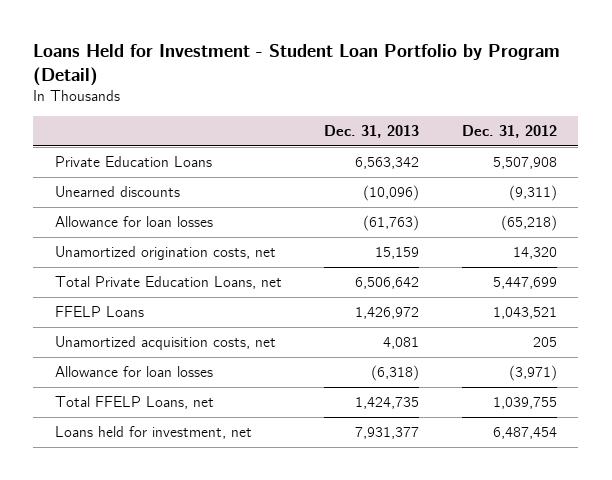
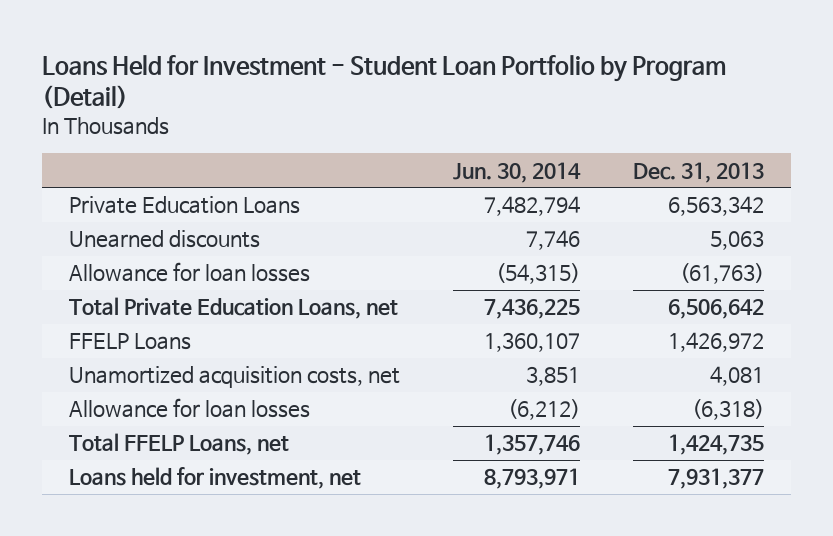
[461,125,557,139] Dec. 31, 2012 -> none
none -> [453,161,582,183] Jun. 30, 2014
[363,185,420,202] (10,096) -> [710,230,765,251] 5,063
[54,246,276,261] Unamortized origination costs, net -> none

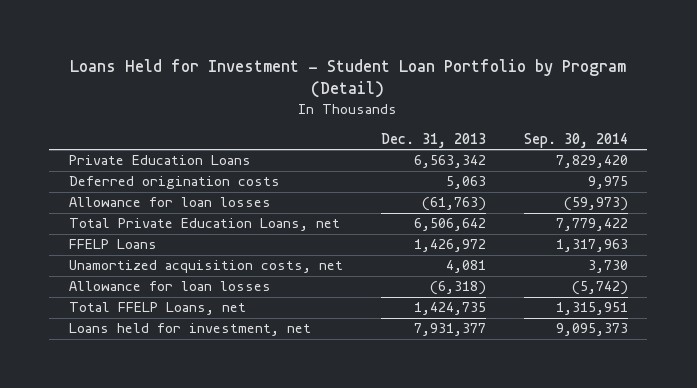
[453,161,582,183] Jun. 30, 2014 -> none
none -> [524,132,629,148] Sep. 30, 2014
[68,230,260,249] Unearned discounts -> [68,176,280,190] Deferred origination costs

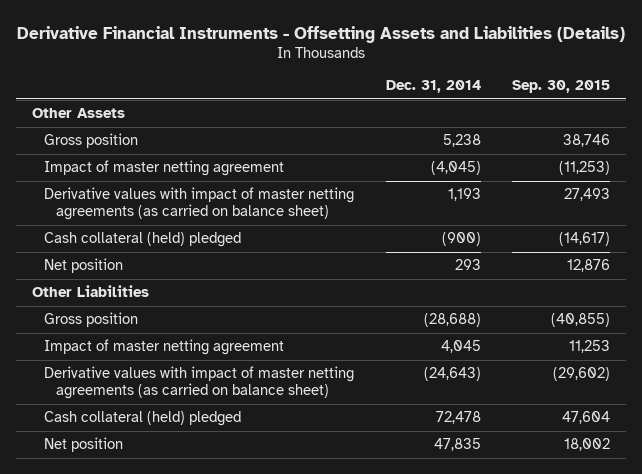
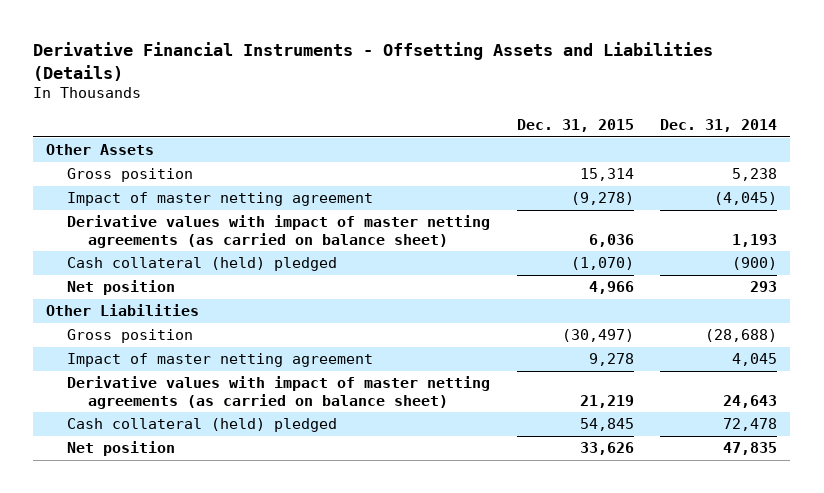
[511,80,610,94] Sep. 30, 2015 -> none
none -> [516,119,634,133] Dec. 31, 2015
[423,367,481,382] (24,643) -> [723,394,778,408] 24,643

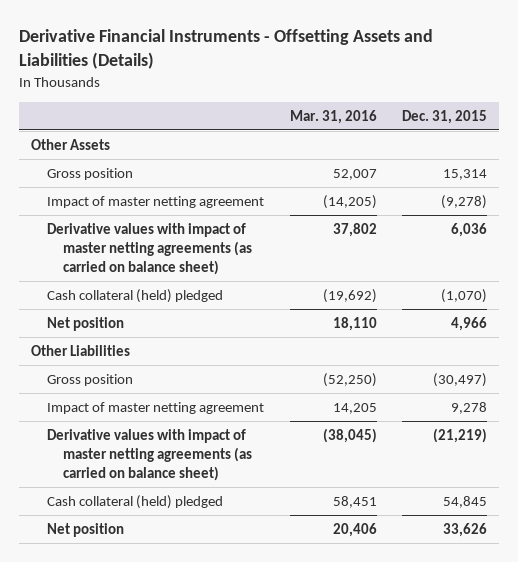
[660,119,778,133] Dec. 31, 2014 -> none
none -> [289,109,377,124] Mar. 31, 2016
[579,394,634,408] 21,219 -> [432,428,487,444] (21,219)

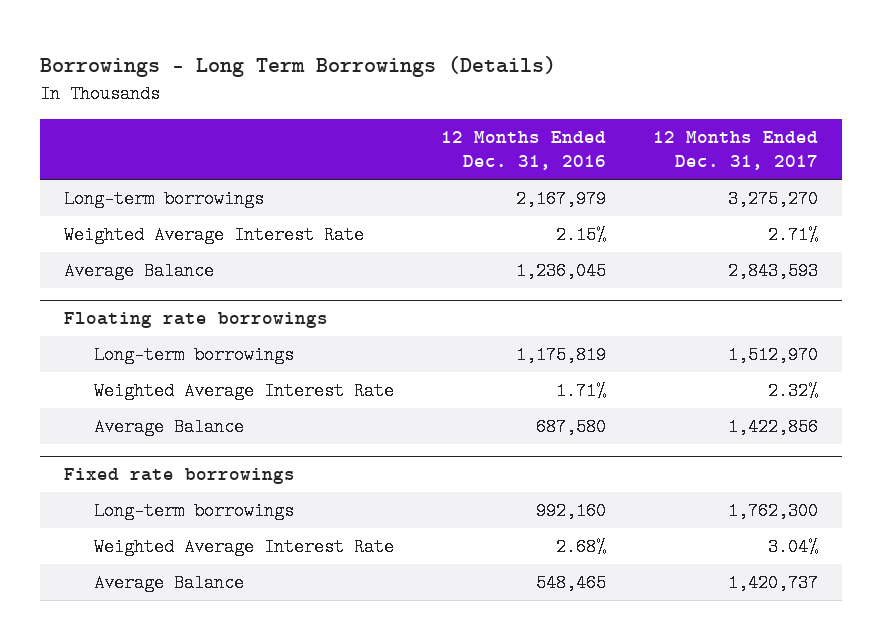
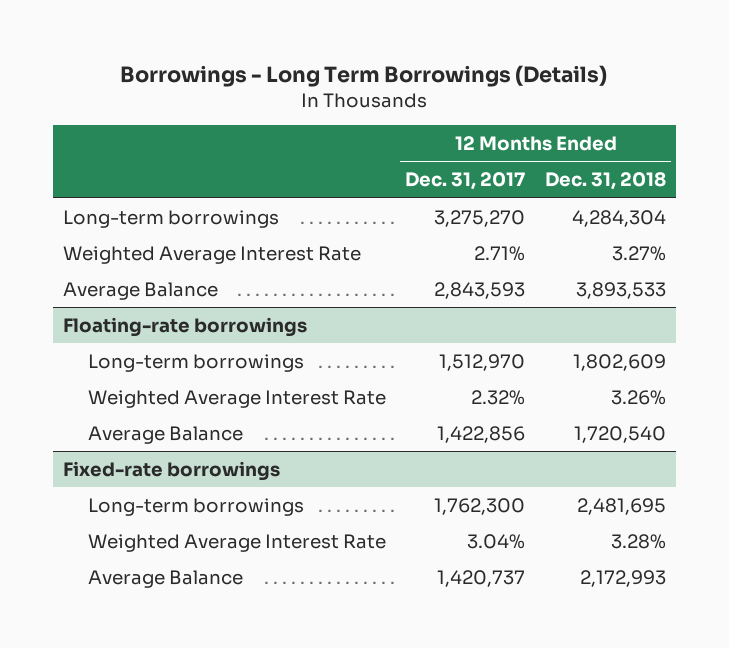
[441,130,607,171] 12 Months Ended Dec. 31, 2016 -> none
none -> [544,172,666,191] Dec. 31, 2018
[63,312,328,329] Floating rate borrowings -> [63,316,308,337] Floating-rate borrowings
[63,468,295,485] Fixed rate borrowings -> [63,460,281,481] Fixed-rate borrowings

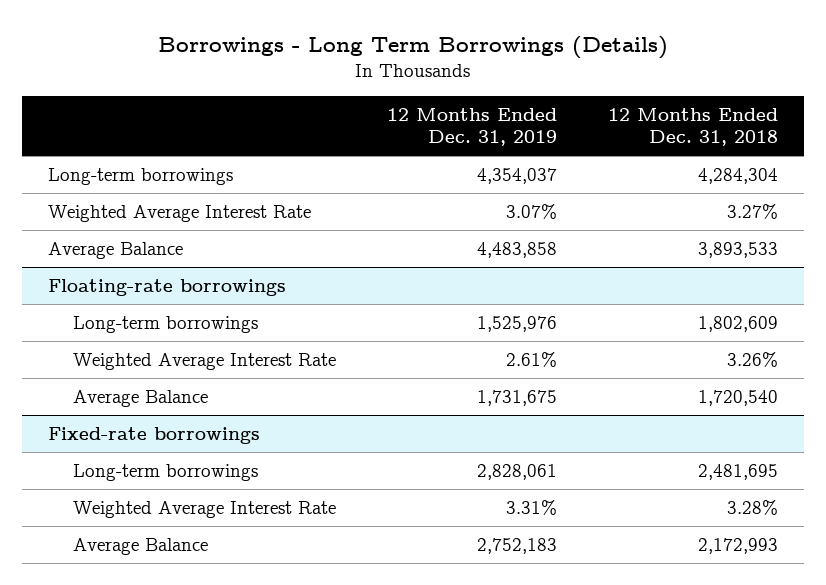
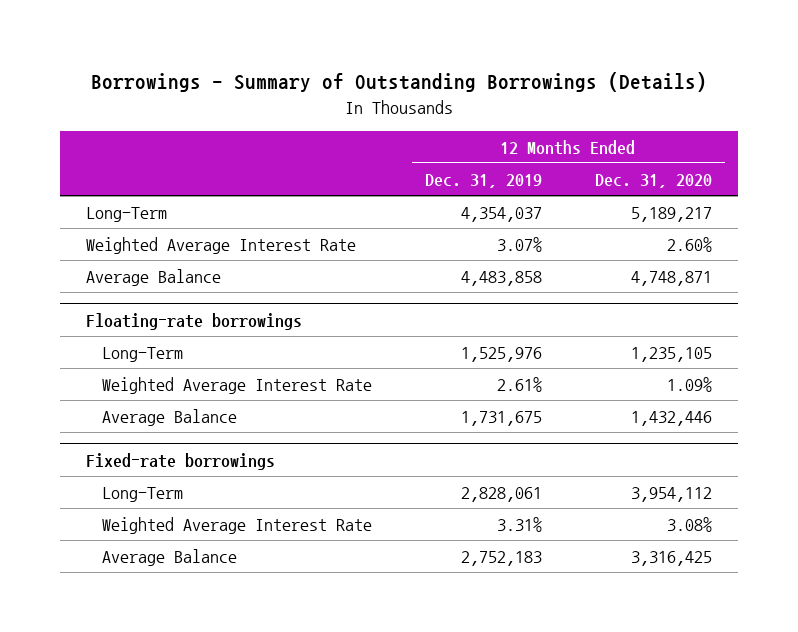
[158,35,669,59] Borrowings - Long Term Borrowings (Details) -> [90,72,707,93] Borrowings - Summary of Outstanding Borrowings (Details)
[608,107,779,147] 12 Months Ended Dec. 31, 2018 -> none
none -> [594,173,712,188] Dec. 31, 2020
[48,168,234,186] Long-term borrowings -> [86,206,168,222] Long-Term
[72,316,258,334] Long-term borrowings -> [102,346,184,362] Long-Term
[72,464,258,482] Long-term borrowings -> [102,486,184,502] Long-Term

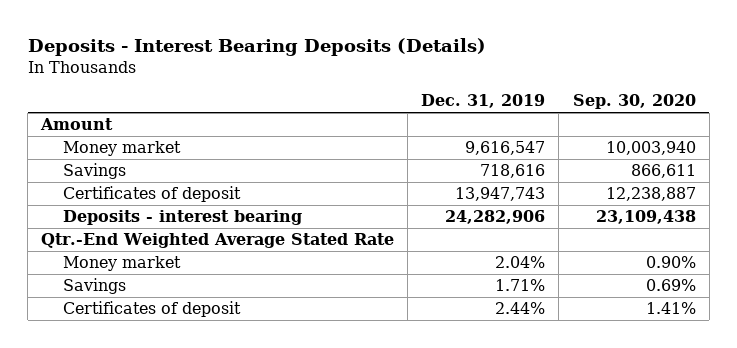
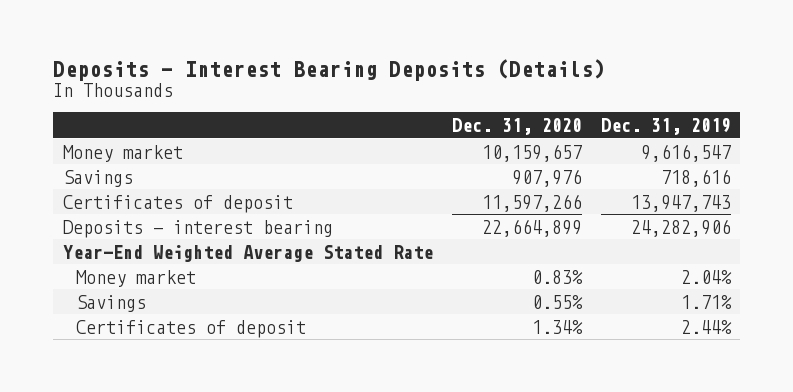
[572,94,696,110] Sep. 30, 2020 -> none
none -> [451,117,582,135] Dec. 31, 2020
[40,118,114,131] Amount -> none
[41,233,395,249] Qtr.-End Weighted Average Stated Rate -> [62,244,433,262] Year-End Weighted Average Stated Rate

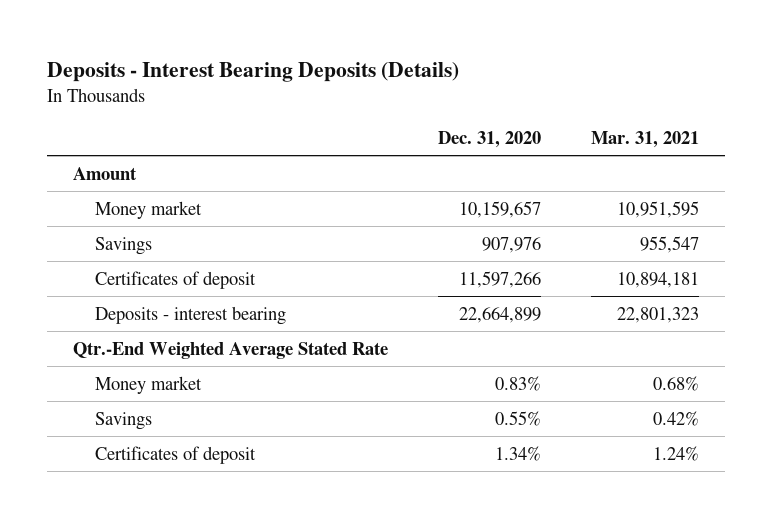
[600,117,731,135] Dec. 31, 2019 -> none
none -> [591,131,700,149] Mar. 31, 2021
none -> [72,166,137,180] Amount
[62,244,433,262] Year-End Weighted Average Stated Rate -> [72,341,388,359] Qtr.-End Weighted Average Stated Rate

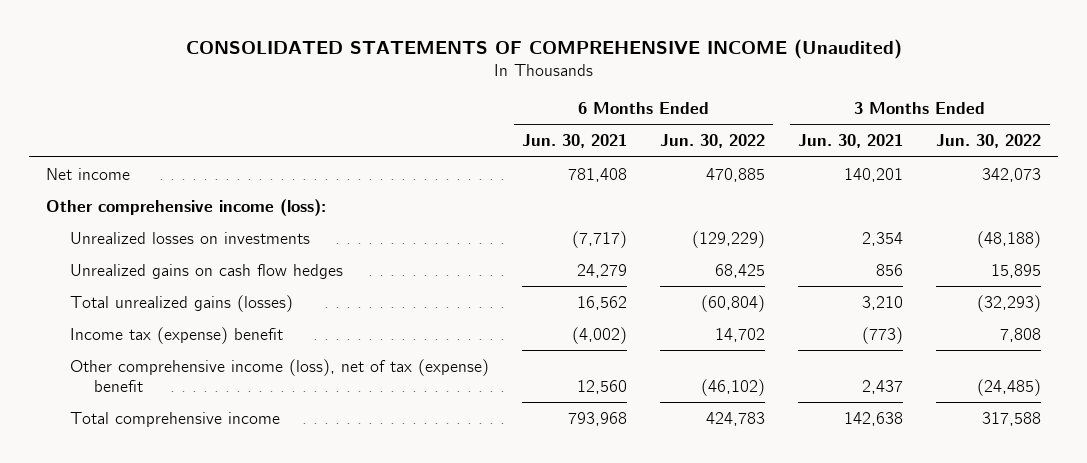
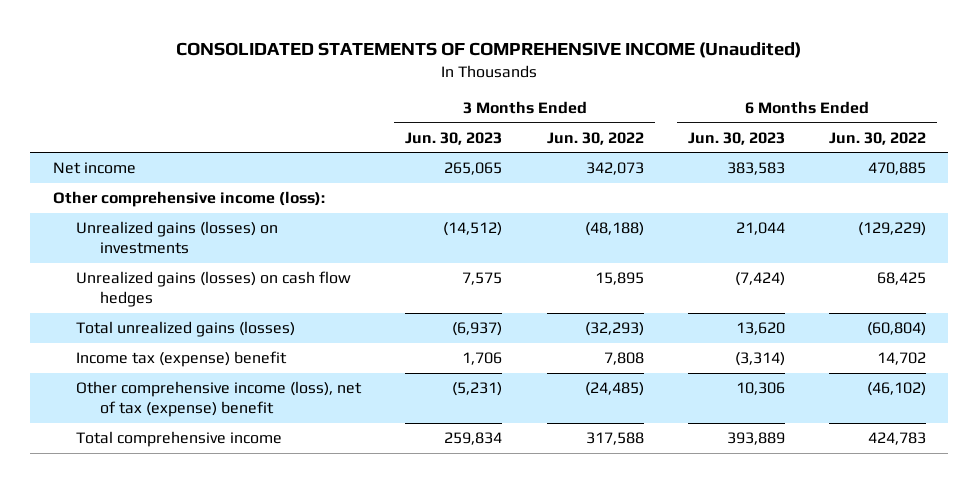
[521,134,627,149] Jun. 30, 2021 -> none
[798,134,904,149] Jun. 30, 2021 -> none
none -> [405,131,503,145] Jun. 30, 2023
none -> [687,131,785,145] Jun. 30, 2023
[69,231,310,244] Unrealized losses on investments -> [76,221,279,255] Unrealized gains (losses) on investments
[69,263,343,279] Unrealized gains on cash flow hedges -> [76,271,352,308] Unrealized gains (losses) on cash flow hedges

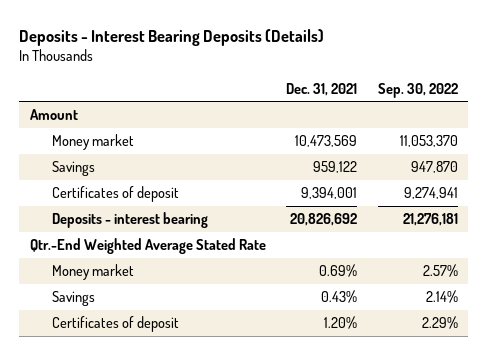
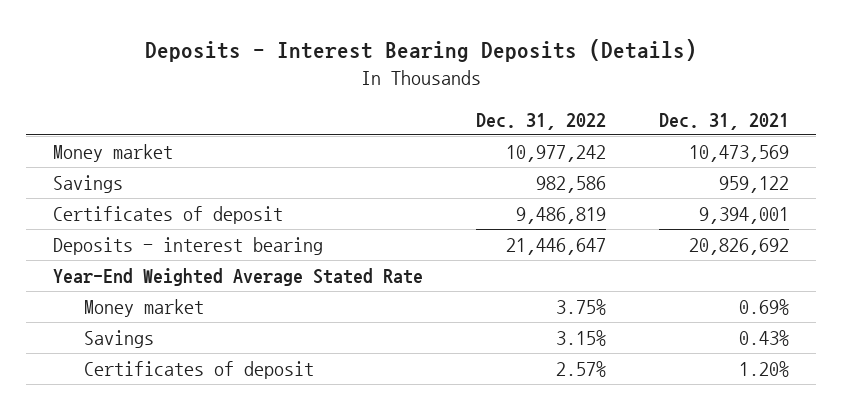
[377,82,458,98] Sep. 30, 2022 -> none
none -> [475,112,606,130] Dec. 31, 2022
[29,109,78,121] Amount -> none
[29,238,266,255] Qtr.-End Weighted Average Stated Rate -> [52,267,423,286] Year-End Weighted Average Stated Rate

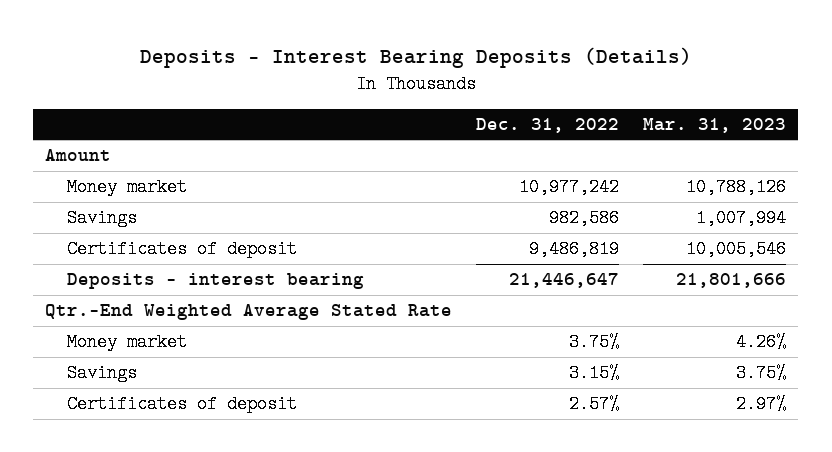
[659,112,790,130] Dec. 31, 2021 -> none
none -> [643,117,787,133] Mar. 31, 2023
none -> [45,149,112,162] Amount
[52,267,423,286] Year-End Weighted Average Stated Rate -> [45,304,453,321] Qtr.-End Weighted Average Stated Rate

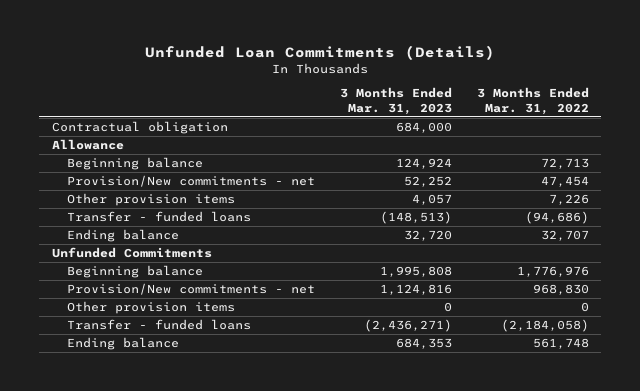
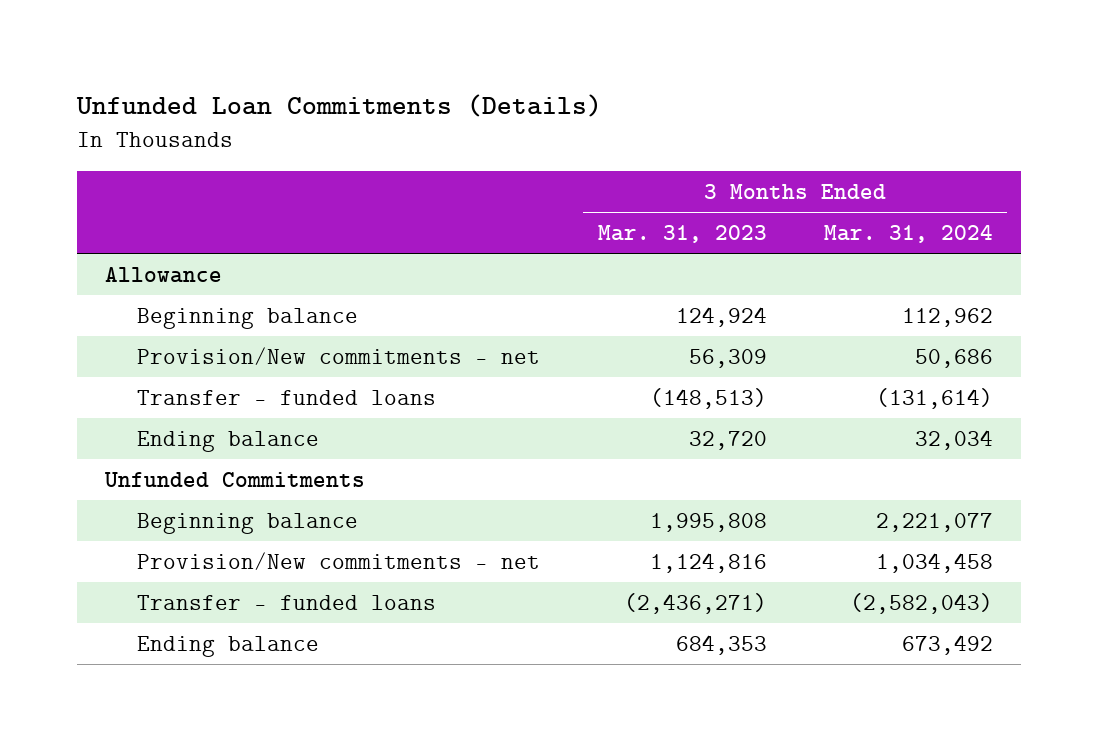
[476,87,589,115] 3 Months Ended Mar. 31, 2022 -> none
none -> [823,225,993,244] Mar. 31, 2024
[51,120,228,134] Contractual obligation -> none
[66,192,235,206] Other provision items -> none
[403,175,452,187] 52,252 -> [688,348,767,368] 56,309
[66,300,235,314] Other provision items -> none

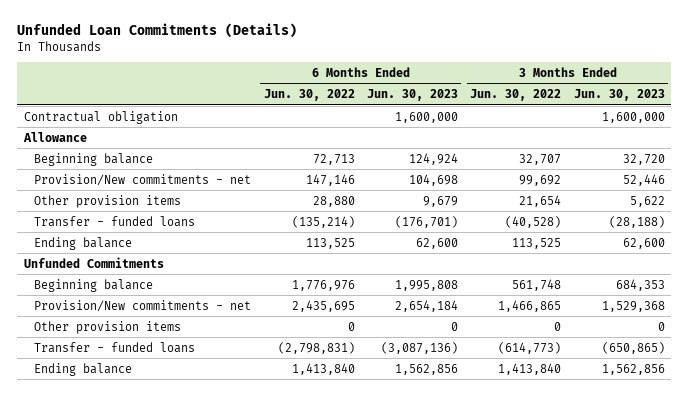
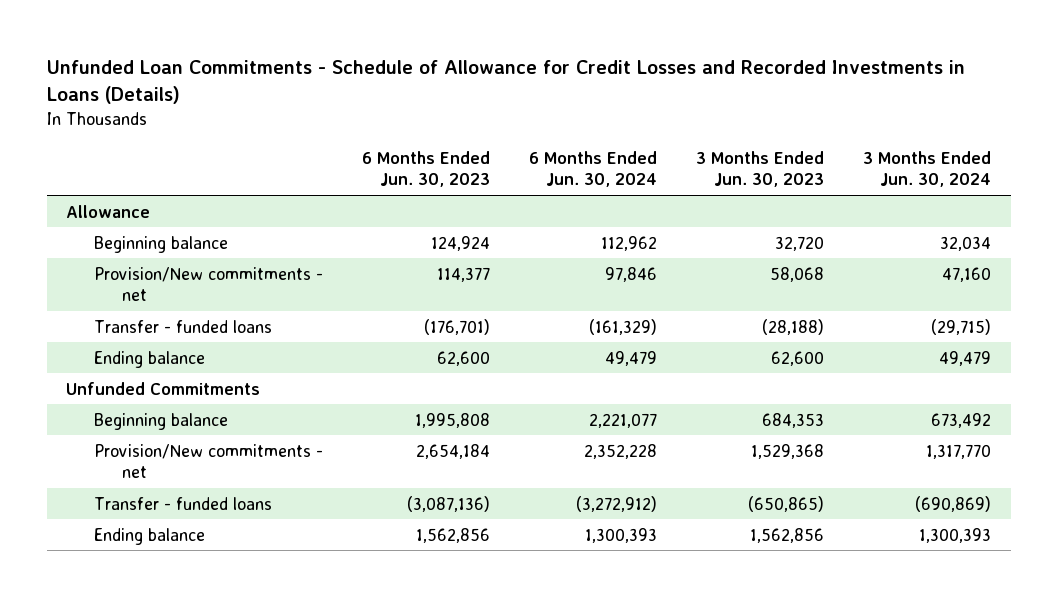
[17,23,298,39] Unfunded Loan Commitments (Details) -> [46,59,965,105] Unfunded Loan Commitments - Schedule of Allowance for Credit Losses and Recorded Investments in Loans (Details)
[263,88,355,101] Jun. 30, 2022 -> none
[470,88,562,101] Jun. 30, 2022 -> none
none -> [529,150,658,188] 6 Months Ended Jun. 30, 2024
none -> [863,150,992,188] 3 Months Ended Jun. 30, 2024
[23,110,178,124] Contractual obligation -> none
[34,194,182,208] Other provision items -> none
[408,173,458,186] 104,698 -> [437,266,491,282] 114,377
[622,173,665,186] 52,446 -> [770,266,825,282] 58,068
[34,320,182,334] Other provision items -> none

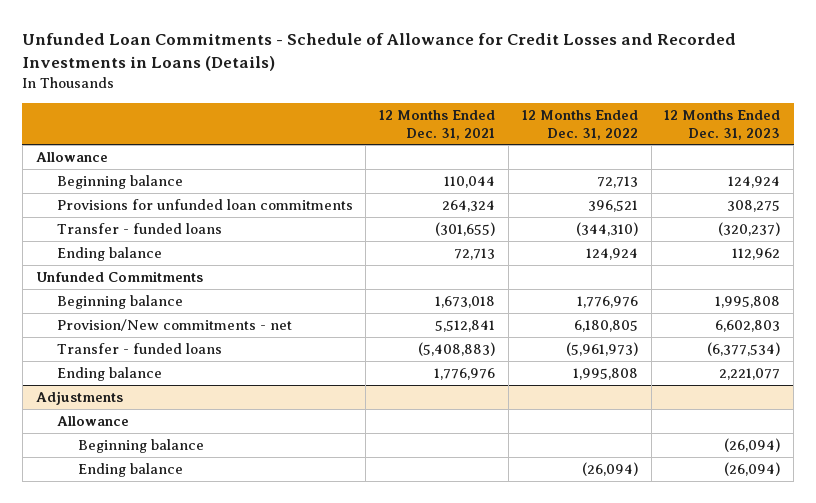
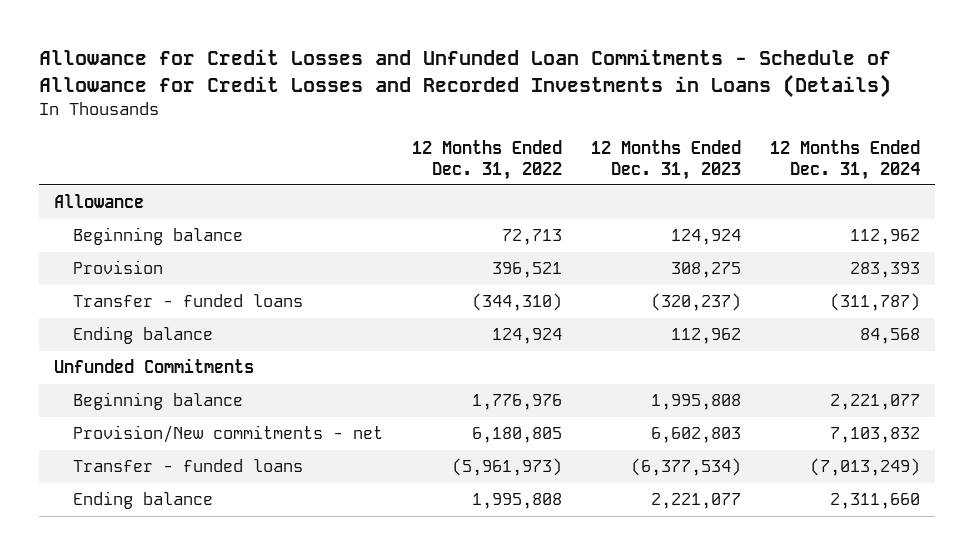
[22,33,737,71] Unfunded Loan Commitments - Schedule of Allowance for Credit Losses and Recorded Investments in Loans (Details) -> [39,49,892,98] Allowance for Credit Losses and Unfunded Loan Commitments - Schedule of Allowance for Credit Losses and Recorded Investments in Loans (Details)
[379,109,496,140] 12 Months Ended Dec. 31, 2021 -> none
none -> [770,140,921,180] 12 Months Ended Dec. 31, 2024
[56,198,353,210] Provisions for unfunded loan commitments -> [73,260,164,275] Provision
[35,390,123,405] Adjustments -> none
[56,415,129,426] Allowance -> none
[77,438,204,453] Beginning balance -> none
[77,462,183,477] Ending balance -> none

